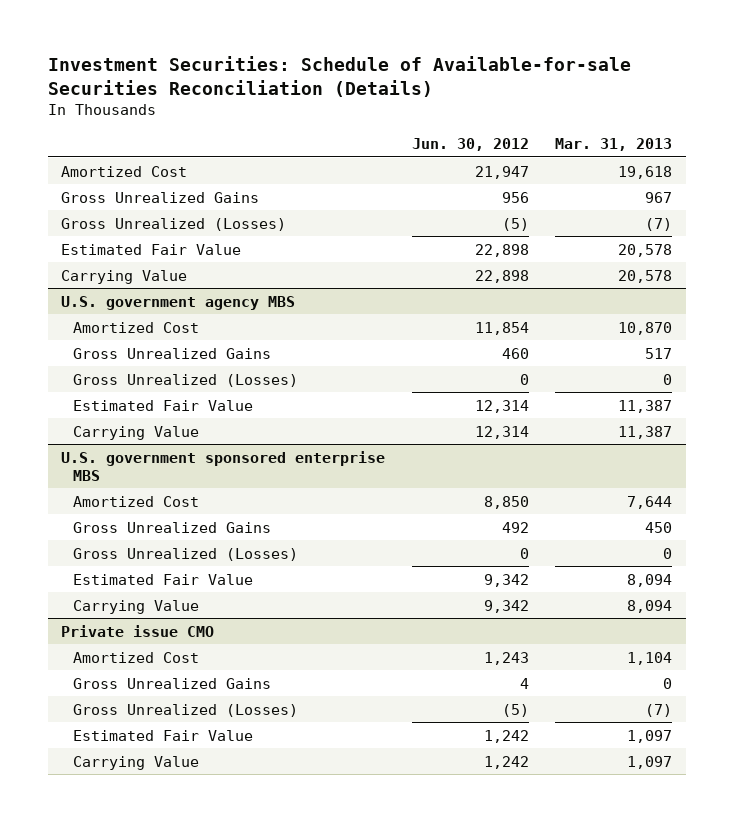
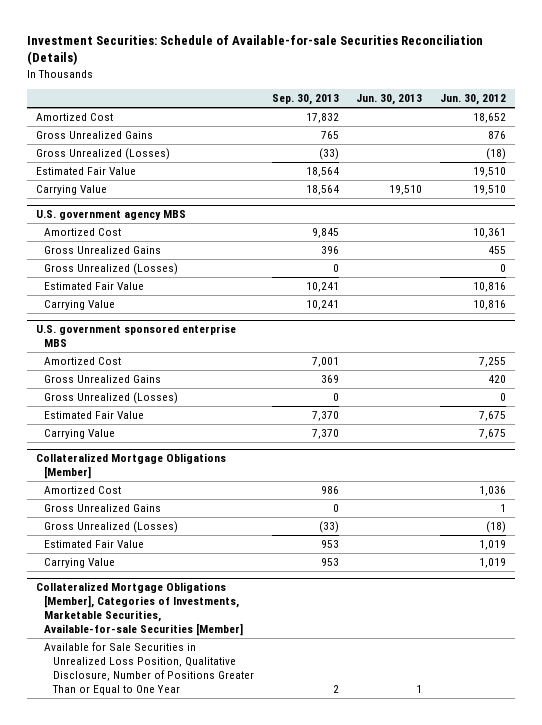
[555,138,673,152] Mar. 31, 2013 -> none
none -> [271,94,339,106] Sep. 30, 2013
none -> [356,94,423,106] Jun. 30, 2013
[474,165,529,179] 21,947 -> [473,113,507,124] 18,652
[501,191,529,203] 956 -> [488,131,507,140] 876
[501,217,529,231] (5) -> [486,148,507,161] (18)
[474,243,529,257] 22,898 -> [473,167,507,178] 19,510
[474,269,529,283] 22,898 -> [473,185,507,196] 19,510
[474,321,529,335] 11,854 -> [473,228,507,239] 10,361
[501,347,529,359] 460 -> [488,246,507,255] 455
[474,399,529,413] 12,314 -> [473,282,507,293] 10,816
[474,425,529,439] 12,314 -> [473,300,507,311] 10,816
[483,495,529,509] 8,850 -> [479,357,507,368] 7,255
[501,521,529,533] 492 -> [488,375,507,384] 420
[60,624,214,637] Private issue CMO -> none
[483,573,529,587] 9,342 -> [479,411,507,422] 7,675
[483,599,529,613] 9,342 -> [479,429,507,440] 7,675
none -> [35,453,226,480] Collateralized Mortgage Obligations [Member]
[483,651,529,665] 1,243 -> [479,486,507,497] 1,036
[519,677,529,689] 4 -> [500,504,507,513] 1
[501,703,529,717] (5) -> [486,521,507,534] (18)
[483,729,529,743] 1,242 -> [479,540,507,551] 1,019
[483,755,529,769] 1,242 -> [479,558,507,569] 1,019
none -> [35,582,244,637] Collateralized Mortgage Obligations [Member], Categories of Investments, Marketable Securities, Available-for-sale Securities [Member]
none -> [44,642,255,696] Available for Sale Securities in Unrealized Loss Position, Qualitative Disclosure, Number of Positions Greater Than or Equal to One Year

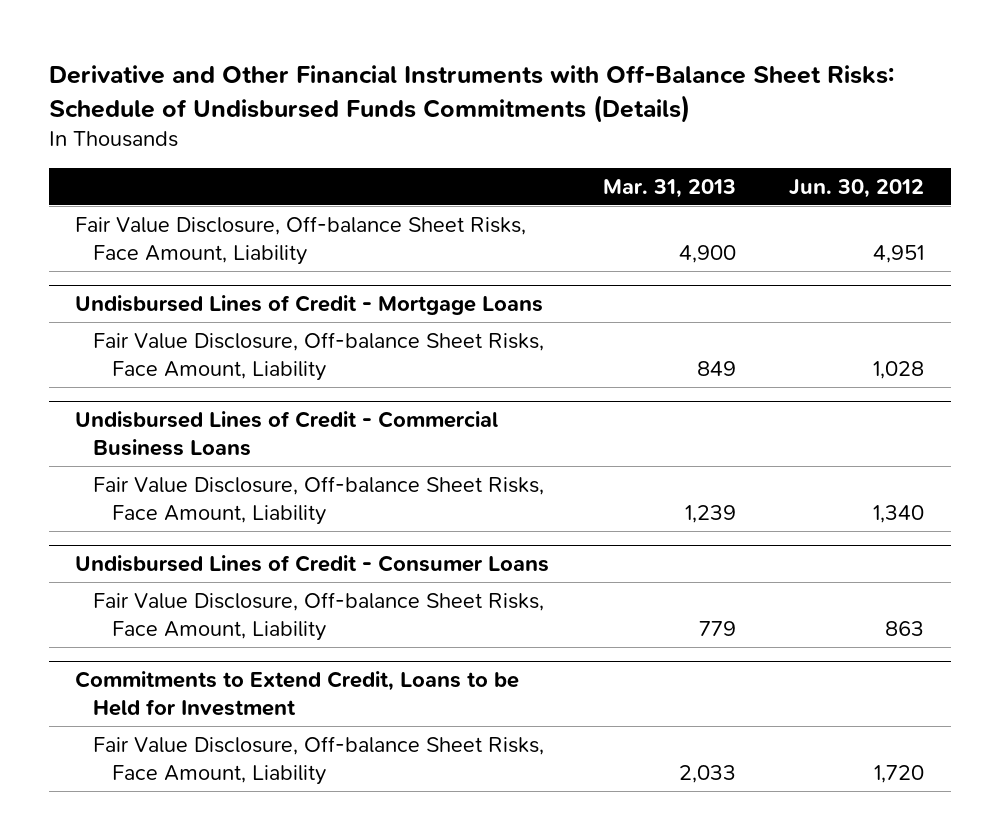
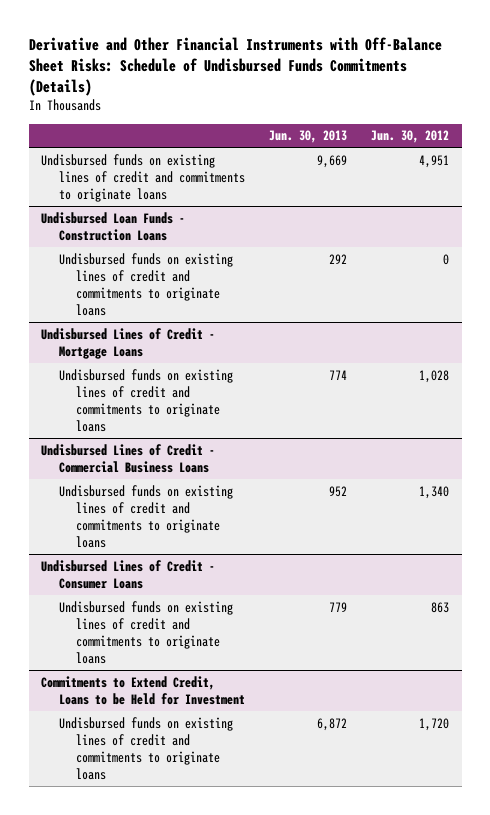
[602,178,736,198] Mar. 31, 2013 -> none
none -> [269,130,348,144] Jun. 30, 2013
[75,215,527,266] Fair Value Disclosure, Off-balance Sheet Risks, Face Amount, Liability -> [40,153,245,202] Undisbursed funds on existing lines of credit and commitments to originate loans
none -> [40,211,185,241] Undisbursed Loan Funds - Construction Loans
none -> [58,252,233,316] Undisbursed funds on existing lines of credit and commitments to originate loans
[93,331,545,382] Fair Value Disclosure, Off-balance Sheet Risks, Face Amount, Liability -> [58,368,233,432] Undisbursed funds on existing lines of credit and commitments to originate loans
[93,475,545,526] Fair Value Disclosure, Off-balance Sheet Risks, Face Amount, Liability -> [58,484,233,548] Undisbursed funds on existing lines of credit and commitments to originate loans
[93,591,545,642] Fair Value Disclosure, Off-balance Sheet Risks, Face Amount, Liability -> [58,600,233,664] Undisbursed funds on existing lines of credit and commitments to originate loans
[93,735,545,786] Fair Value Disclosure, Off-balance Sheet Risks, Face Amount, Liability -> [58,716,233,780] Undisbursed funds on existing lines of credit and commitments to originate loans

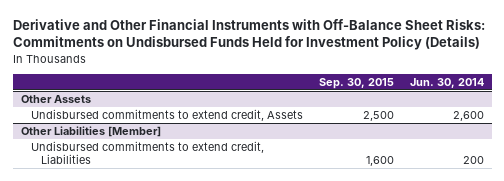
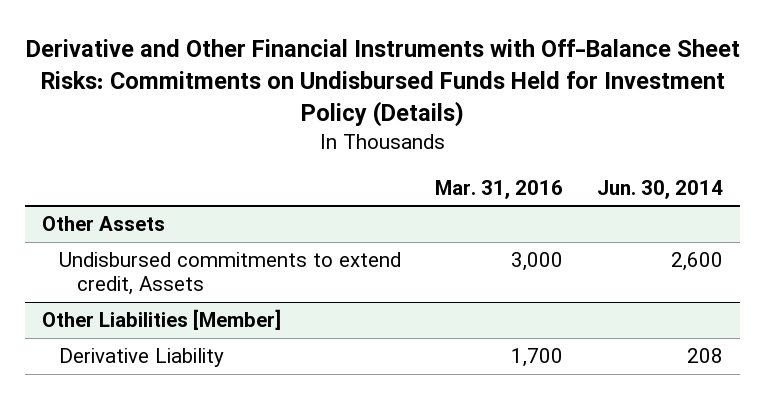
[318,77,394,89] Sep. 30, 2015 -> none
none -> [435,179,564,199] Mar. 31, 2016
[30,141,264,165] Undisbursed commitments to extend credit, Liabilities -> none
none -> [59,348,225,368] Derivative Liability

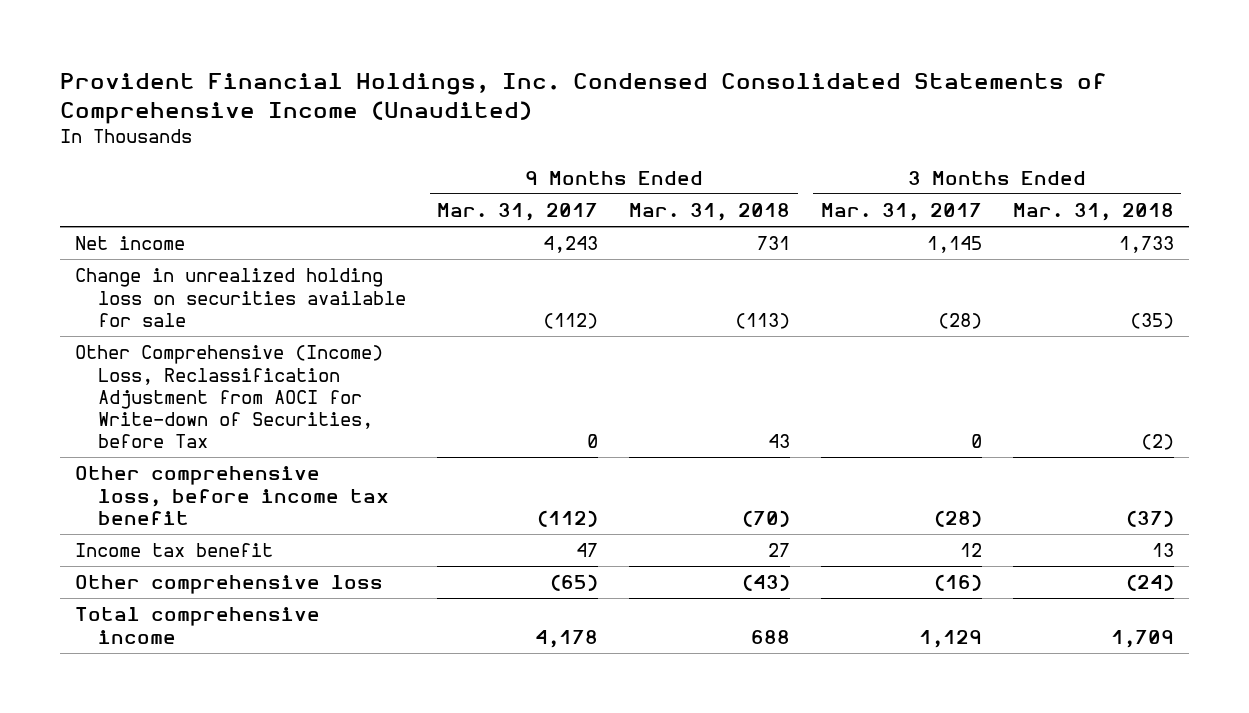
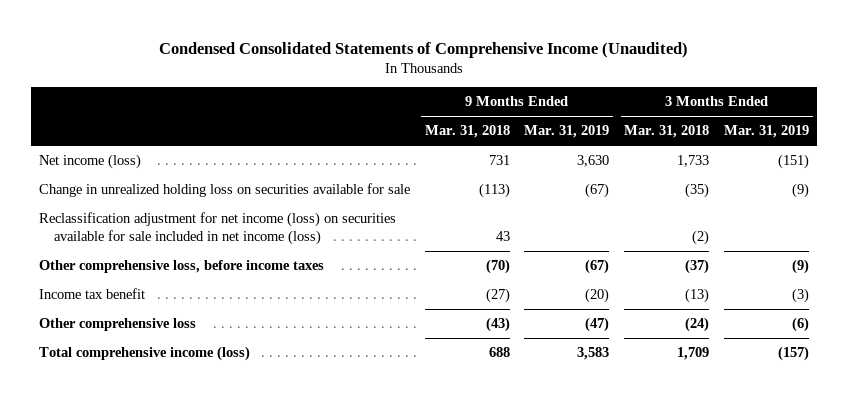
[59,72,1107,124] Provident Financial Holdings, Inc. Condensed Consolidated Statements of Comprehensive Income (Unaudited) -> [158,41,688,58] Condensed Consolidated Statements of Comprehensive Income (Unaudited)
[437,203,599,222] Mar. 31, 2017 -> none
[820,203,982,222] Mar. 31, 2017 -> none
none -> [524,125,610,139] Mar. 31, 2019
none -> [724,125,810,139] Mar. 31, 2019
[75,236,186,251] Net income -> [38,154,141,170] Net income (loss)
[75,345,384,449] Other Comprehensive (Income) Loss, Reclassification Adjustment from AOCI for Write-down of Securities, before Tax -> [38,212,396,246] Reclassification adjustment for net income (loss) on securities available for sale included in net income (loss)
[75,466,390,525] Other comprehensive loss, before income tax benefit -> [38,260,324,274] Other comprehensive loss, before income taxes
[768,543,791,558] 27 -> [485,288,510,304] (27)
[1151,543,1174,558] 13 -> [685,288,710,304] (13)
[75,607,321,644] Total comprehensive income -> [38,346,250,362] Total comprehensive income (loss)

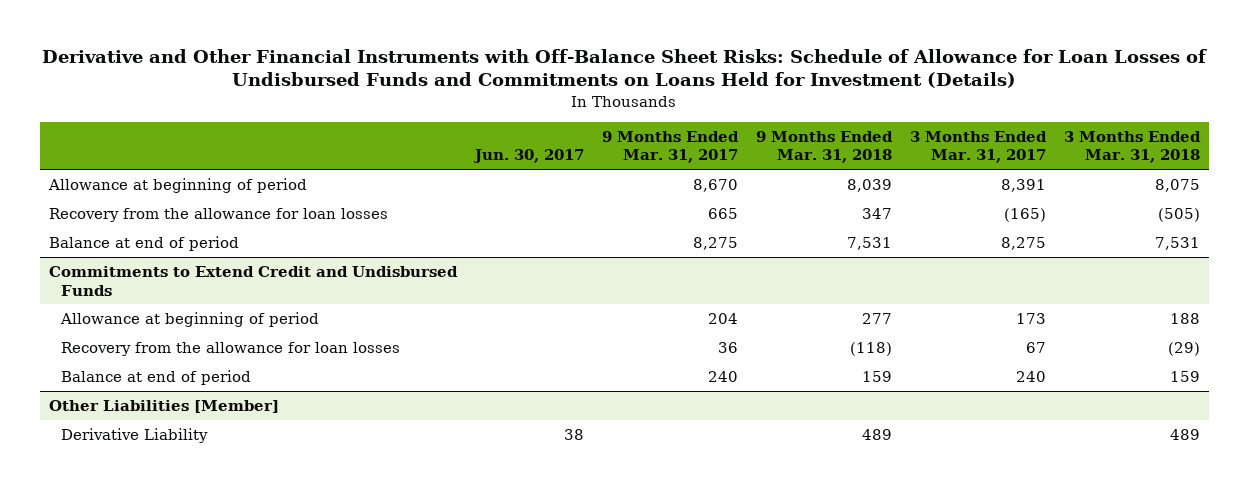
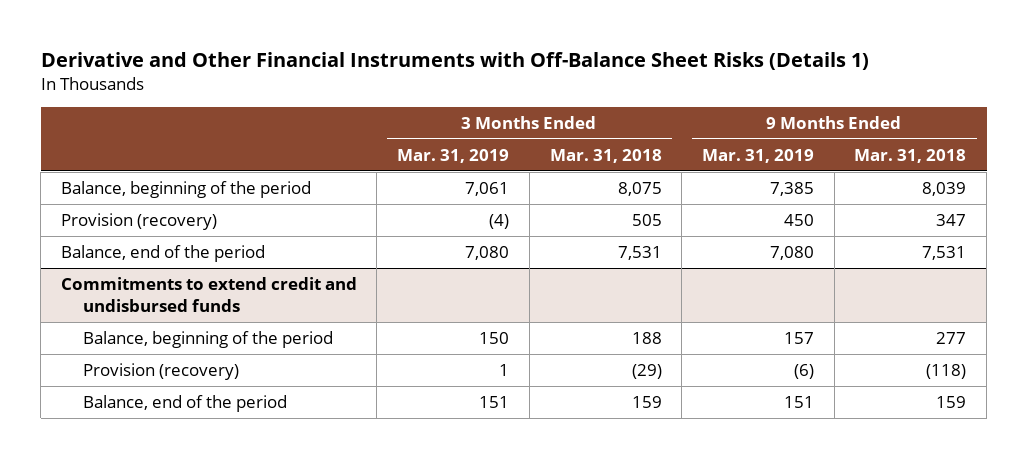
[42,48,1208,89] Derivative and Other Financial Instruments with Off-Balance Sheet Risks: Schedule of Allowance for Loan Losses of Undisbursed Funds and Commitments on Loans Held for Investment (Details) -> [40,51,869,70] Derivative and Other Financial Instruments with Off-Balance Sheet Risks (Details 1)
[472,149,584,164] Jun. 30, 2017 -> none
[601,130,739,164] 9 Months Ended Mar. 31, 2017 -> none
[909,130,1047,164] 3 Months Ended Mar. 31, 2017 -> none
none -> [397,148,510,163] Mar. 31, 2019
none -> [702,148,815,163] Mar. 31, 2019
[48,207,388,222] Recovery from the allowance for loan losses -> none
[48,399,279,413] Other Liabilities [Member] -> none
[61,427,209,443] Derivative Liability -> none
[47,177,307,193] Allowance at beginning of period -> [60,181,311,199] Balance, beginning of the period
none -> [60,213,217,231] Provision (recovery)
[48,235,239,251] Balance at end of period -> [60,245,265,263] Balance, end of the period
[48,265,458,296] Commitments to Extend Credit and Undisbursed Funds -> [60,277,357,312] Commitments to extend credit and undisbursed funds
[60,311,320,327] Allowance at beginning of period -> [82,331,333,349] Balance, beginning of the period
[61,341,401,356] Recovery from the allowance for loan losses -> [82,363,239,381] Provision (recovery)
[61,369,252,385] Balance at end of period -> [82,395,287,413] Balance, end of the period

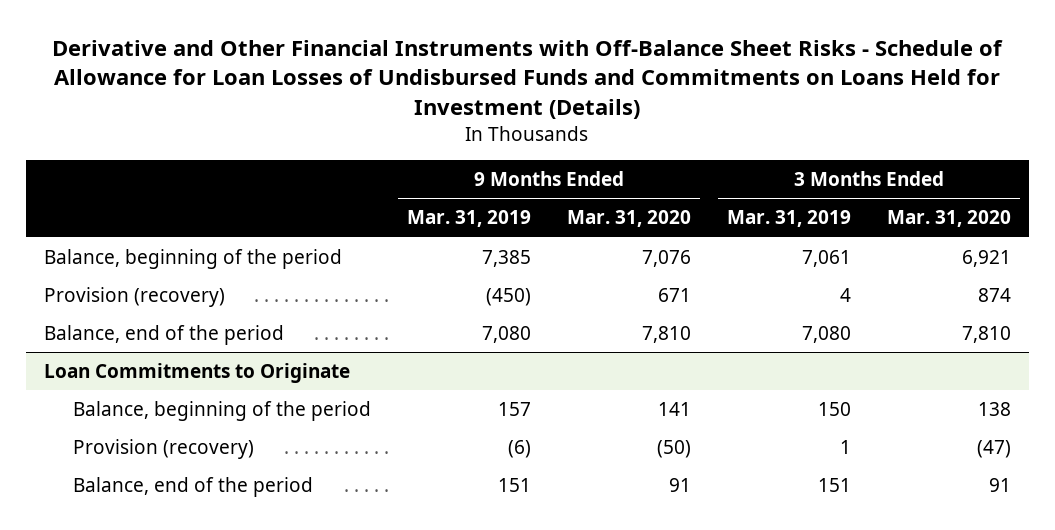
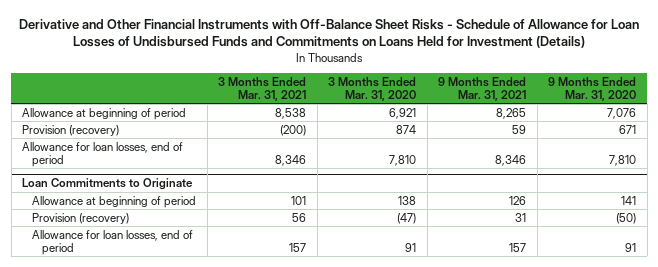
[406,210,531,228] Mar. 31, 2019 -> none
[726,210,851,228] Mar. 31, 2019 -> none
none -> [218,76,307,101] 3 Months Ended Mar. 31, 2021
none -> [438,76,527,101] 9 Months Ended Mar. 31, 2021
[44,249,343,270] Balance, beginning of the period -> [22,107,187,120] Allowance at beginning of period
[44,325,285,346] Balance, end of the period -> [22,141,184,167] Allowance for loan losses, end of period
[72,401,371,422] Balance, beginning of the period -> [32,195,197,208] Allowance at beginning of period
[72,477,313,498] Balance, end of the period -> [32,229,194,255] Allowance for loan losses, end of period

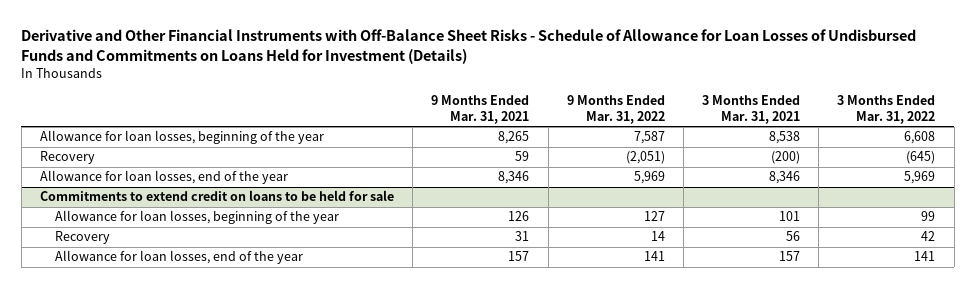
[328,76,417,101] 3 Months Ended Mar. 31, 2020 -> none
[548,76,637,101] 9 Months Ended Mar. 31, 2020 -> none
none -> [566,94,665,125] 9 Months Ended Mar. 31, 2022
none -> [837,94,936,125] 3 Months Ended Mar. 31, 2022
[22,107,187,120] Allowance at beginning of period -> [40,130,325,145] Allowance for loan losses, beginning of the year
[22,124,120,136] Provision (recovery) -> [40,151,96,165] Recovery
[22,141,184,167] Allowance for loan losses, end of period -> [40,170,289,185] Allowance for loan losses, end of the year
[22,178,194,191] Loan Commitments to Originate -> [40,190,395,202] Commitments to extend credit on loans to be held for sale
[32,195,197,208] Allowance at beginning of period -> [55,210,340,225] Allowance for loan losses, beginning of the year
[32,212,130,224] Provision (recovery) -> [55,231,111,245] Recovery
[32,229,194,255] Allowance for loan losses, end of period -> [55,250,304,265] Allowance for loan losses, end of the year

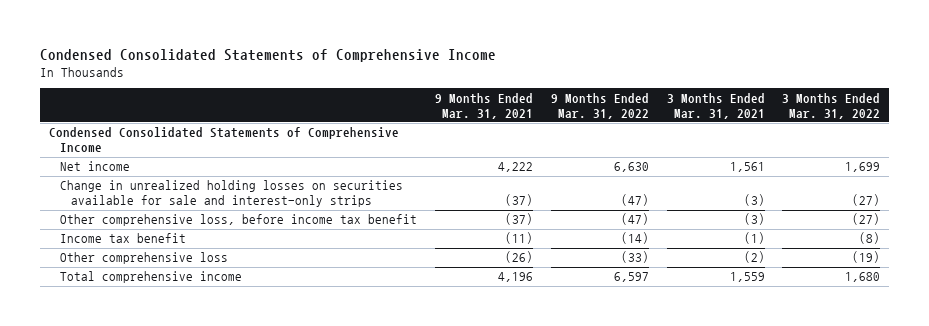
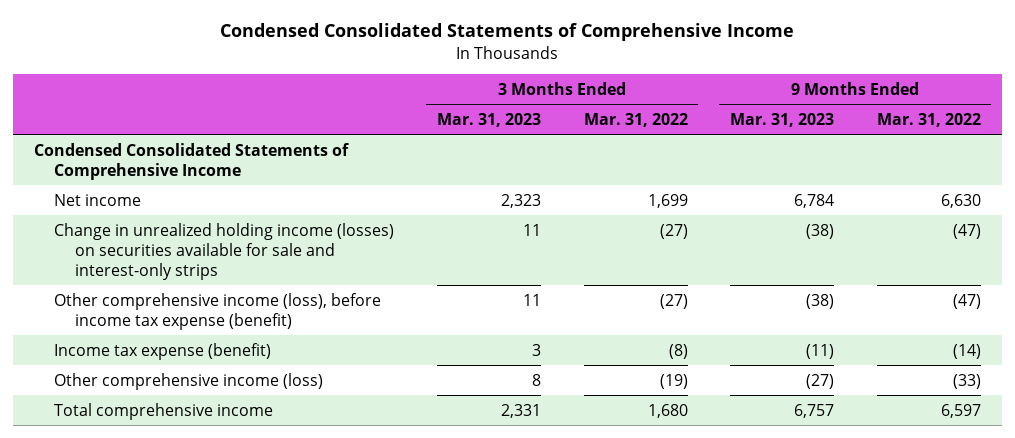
[434,92,533,119] 9 Months Ended Mar. 31, 2021 -> none
[666,92,765,119] 3 Months Ended Mar. 31, 2021 -> none
none -> [437,112,542,127] Mar. 31, 2023
none -> [730,112,835,127] Mar. 31, 2023
[59,180,403,208] Change in unrealized holding losses on securities available for sale and interest-only strips -> [54,222,395,280] Change in unrealized holding income (losses) on securities available for sale and interest-only strips
[59,214,417,227] Other comprehensive loss, before income tax benefit -> [54,292,382,330] Other comprehensive income (loss), before income tax expense (benefit)
[59,233,186,244] Income tax benefit -> [54,342,272,360] Income tax expense (benefit)
[59,252,228,265] Other comprehensive loss -> [54,372,324,390] Other comprehensive income (loss)

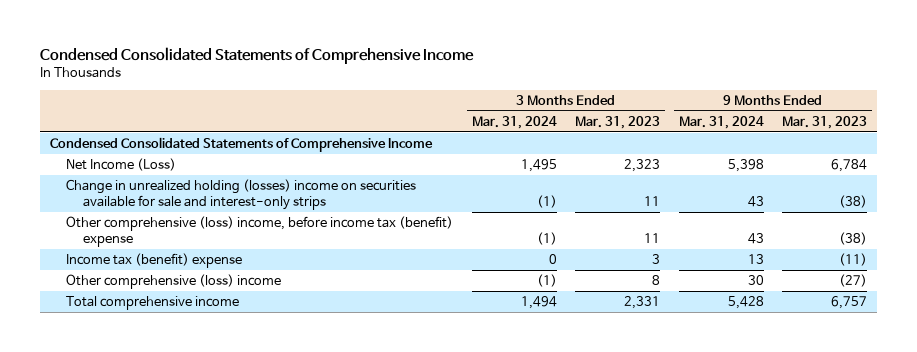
[583,112,688,127] Mar. 31, 2022 -> none
[876,112,981,127] Mar. 31, 2022 -> none
none -> [471,115,557,129] Mar. 31, 2024
none -> [678,115,764,129] Mar. 31, 2024
[54,193,142,206] Net income -> [66,157,177,171] Net Income (Loss)
[54,222,395,280] Change in unrealized holding income (losses) on securities available for sale and interest-only strips -> [66,178,417,211] Change in unrealized holding (losses) income on securities available for sale and interest-only strips
[54,292,382,330] Other comprehensive income (loss), before income tax expense (benefit) -> [66,215,454,248] Other comprehensive (loss) income, before income tax (benefit) expense
[54,342,272,360] Income tax expense (benefit) -> [66,252,243,268] Income tax (benefit) expense
[54,372,324,390] Other comprehensive income (loss) -> [66,273,282,289] Other comprehensive (loss) income

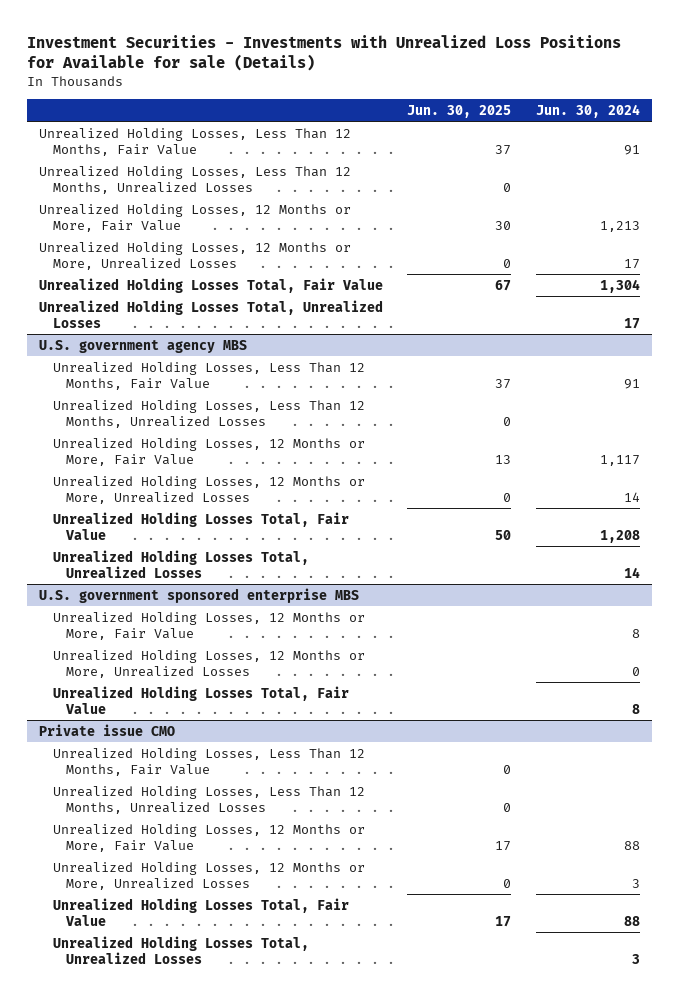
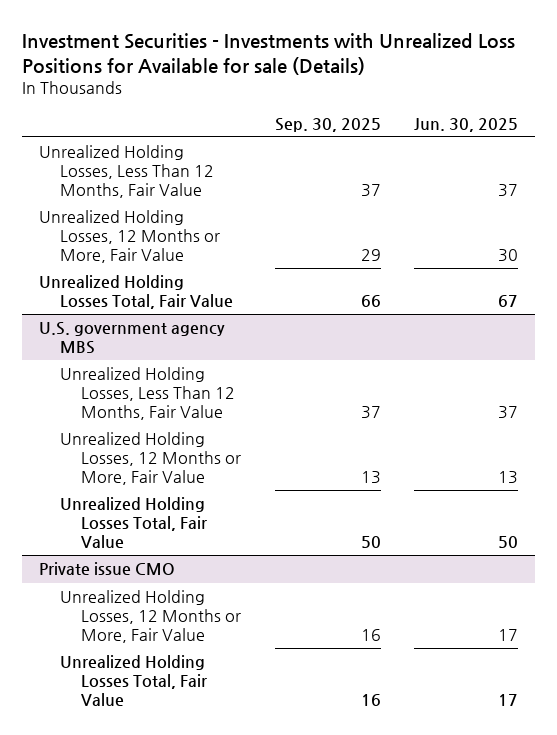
[535,103,640,118] Jun. 30, 2024 -> none
none -> [274,117,381,132] Sep. 30, 2025
[39,165,352,194] Unrealized Holding Losses, Less Than 12 Months, Unrealized Losses -> none
[39,241,352,270] Unrealized Holding Losses, 12 Months or More, Unrealized Losses -> none
[39,299,384,328] Unrealized Holding Losses Total, Unrealized Losses -> none
[52,399,365,428] Unrealized Holding Losses, Less Than 12 Months, Unrealized Losses -> none
[52,475,365,504] Unrealized Holding Losses, 12 Months or More, Unrealized Losses -> none
[52,549,309,578] Unrealized Holding Losses Total, Unrealized Losses -> none
[39,587,360,603] U.S. government sponsored enterprise MBS -> none
[52,611,365,640] Unrealized Holding Losses, 12 Months or More, Fair Value -> none
[52,649,365,678] Unrealized Holding Losses, 12 Months or More, Unrealized Losses -> none
[52,685,349,714] Unrealized Holding Losses Total, Fair Value -> none
[52,747,365,776] Unrealized Holding Losses, Less Than 12 Months, Fair Value -> none
[52,785,365,814] Unrealized Holding Losses, Less Than 12 Months, Unrealized Losses -> none
[52,861,365,890] Unrealized Holding Losses, 12 Months or More, Unrealized Losses -> none
[52,935,309,964] Unrealized Holding Losses Total, Unrealized Losses -> none

